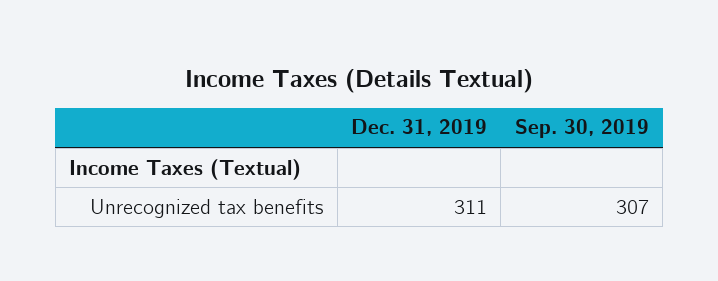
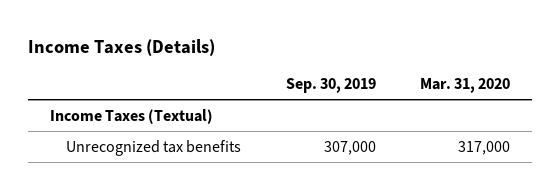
[184,69,533,94] Income Taxes (Details Textual) -> [27,38,215,56] Income Taxes (Details)
[351,119,488,137] Dec. 31, 2019 -> none
none -> [419,78,510,94] Mar. 31, 2020
[615,199,649,214] 307 -> [323,140,376,155] 307,000

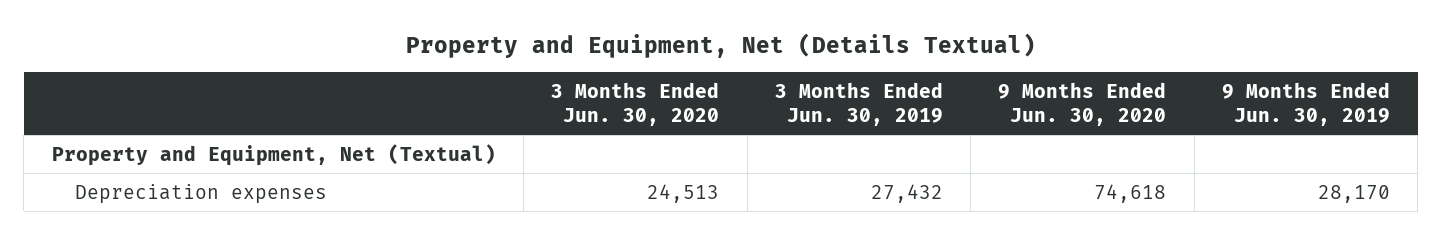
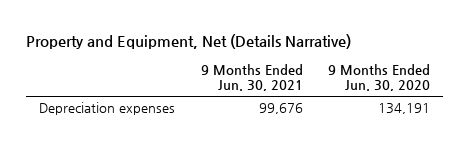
[405,33,1036,59] Property and Equipment, Net (Details Textual) -> [26,34,352,50] Property and Equipment, Net (Details Narrative)
[551,82,720,126] 3 Months Ended Jun. 30, 2020 -> none
[774,82,943,126] 3 Months Ended Jun. 30, 2019 -> none
[1222,82,1391,126] 9 Months Ended Jun. 30, 2019 -> none
none -> [200,64,303,92] 9 Months Ended Jun. 30, 2021
[51,143,496,166] Property and Equipment, Net (Textual) -> none
[1094,183,1167,203] 74,618 -> [378,103,431,115] 134,191

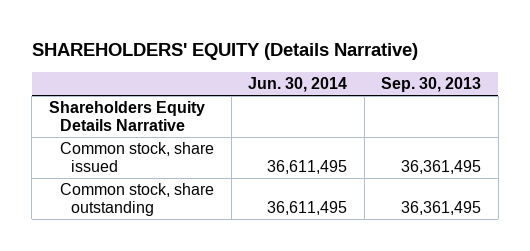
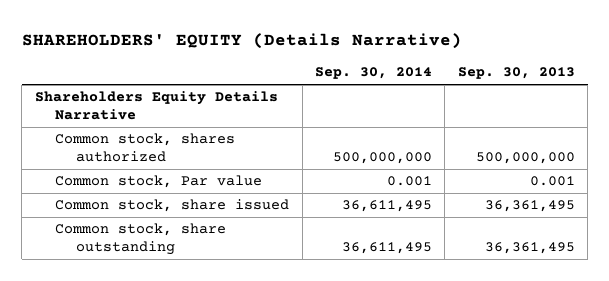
[248,77,348,93] Jun. 30, 2014 -> none
none -> [315,67,433,80] Sep. 30, 2014
none -> [55,133,236,163] Common stock, shares authorized
none -> [55,175,263,189] Common stock, Par value

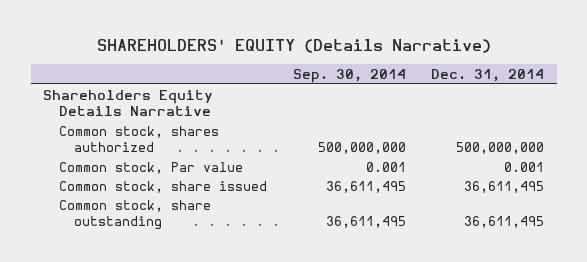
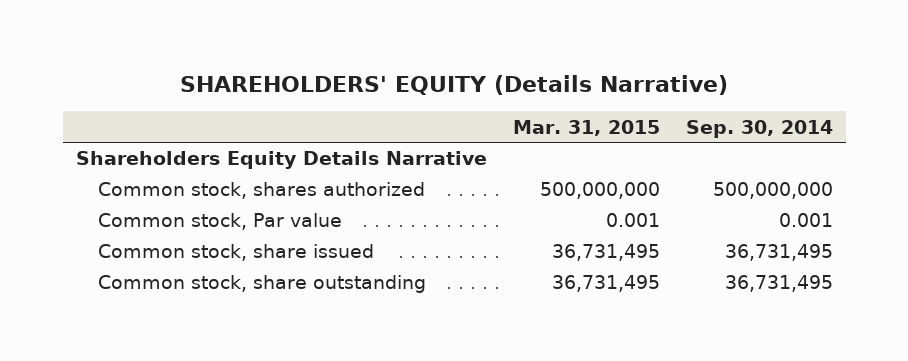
[431,68,545,82] Dec. 31, 2014 -> none
none -> [512,119,660,136] Mar. 31, 2015
[325,180,406,193] 36,611,495 -> [724,244,833,262] 36,731,495
[325,215,406,228] 36,611,495 -> [724,275,833,293] 36,731,495

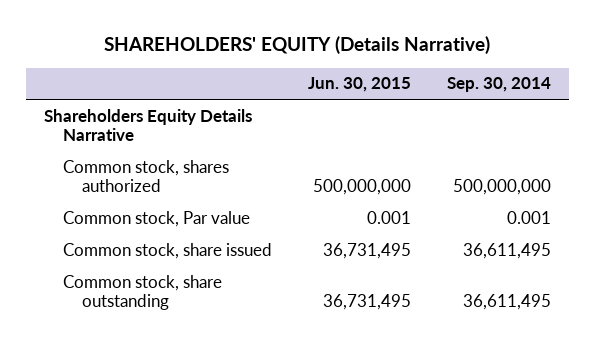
[512,119,660,136] Mar. 31, 2015 -> none
none -> [307,77,411,93] Jun. 30, 2015
[724,244,833,262] 36,731,495 -> [462,242,551,259] 36,611,495
[724,275,833,293] 36,731,495 -> [462,294,551,311] 36,611,495

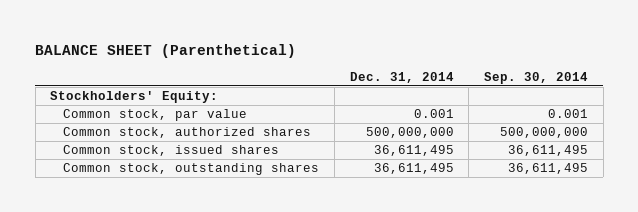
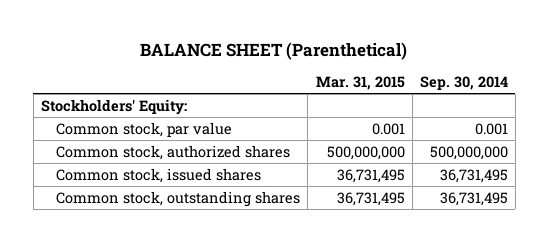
[349,71,454,83] Dec. 31, 2014 -> none
none -> [315,76,405,91] Mar. 31, 2015
[507,145,588,157] 36,611,495 -> [439,168,508,183] 36,731,495
[507,163,588,175] 36,611,495 -> [439,191,508,206] 36,731,495

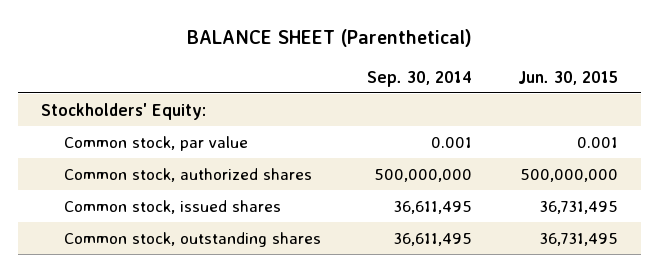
[315,76,405,91] Mar. 31, 2015 -> none
none -> [518,70,619,85] Jun. 30, 2015
[439,168,508,183] 36,731,495 -> [393,200,473,214] 36,611,495
[439,191,508,206] 36,731,495 -> [393,232,473,246] 36,611,495

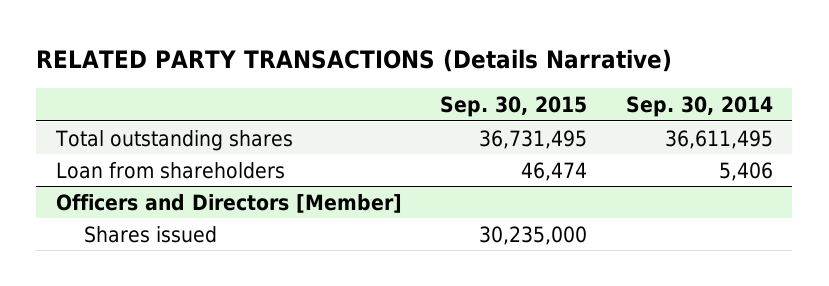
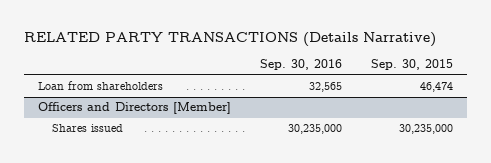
[626,96,774,118] Sep. 30, 2014 -> none
none -> [259,59,342,71] Sep. 30, 2016
[54,129,293,151] Total outstanding shares -> none

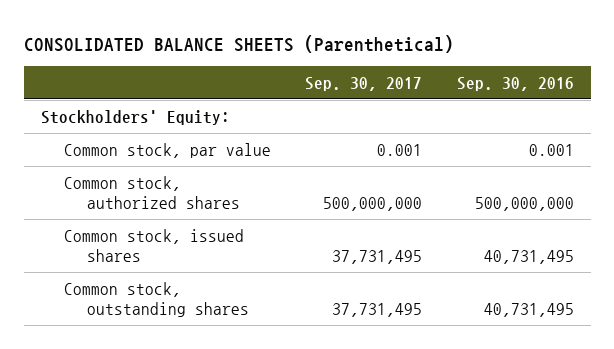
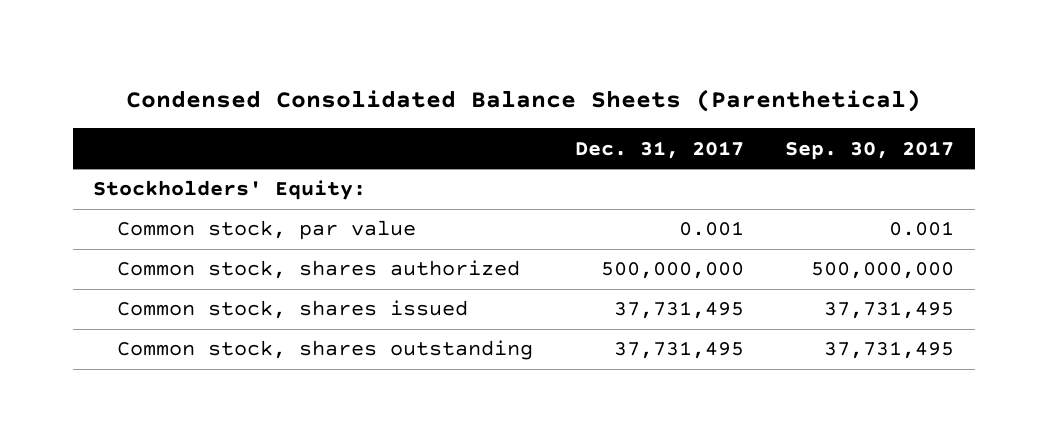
[23,34,454,53] CONSOLIDATED BALANCE SHEETS (Parenthetical) -> [125,88,921,112] Condensed Consolidated Balance Sheets (Parenthetical)
[456,76,574,91] Sep. 30, 2016 -> none
none -> [574,140,744,159] Dec. 31, 2017
[63,175,240,210] Common stock, authorized shares -> [117,260,521,280] Common stock, shares authorized
[63,228,244,263] Common stock, issued shares -> [117,300,469,320] Common stock, shares issued
[63,281,249,318] Common stock, outstanding shares -> [117,340,534,361] Common stock, shares outstanding

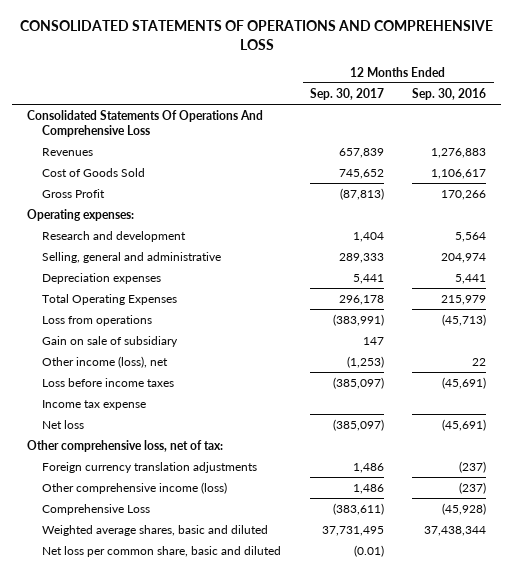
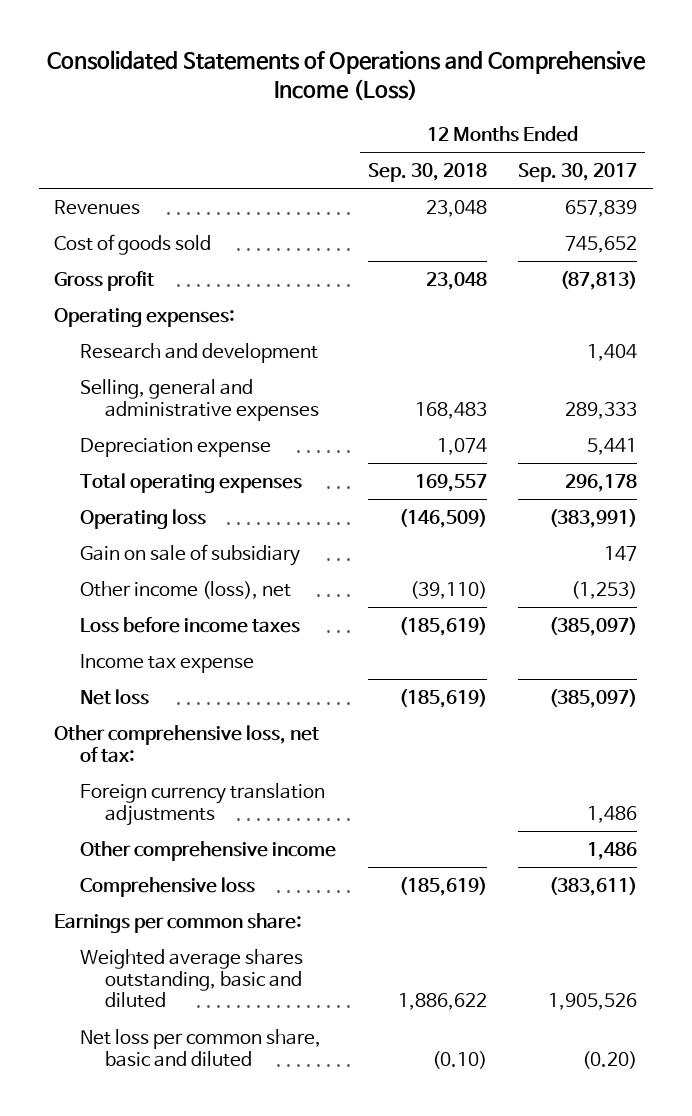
[19,19,493,50] CONSOLIDATED STATEMENTS OF OPERATIONS AND COMPREHENSIVE LOSS -> [46,49,646,101] Consolidated Statements of Operations and Comprehensive Income (Loss)
[412,87,487,100] Sep. 30, 2016 -> none
none -> [367,163,487,183] Sep. 30, 2018
[26,109,263,137] Consolidated Statements Of Operations And Comprehensive Loss -> none
[42,167,146,177] Cost of Goods Sold -> [54,233,212,255] Cost of goods sold
[42,188,106,198] Gross Profit -> [54,270,155,291] Gross profit
[42,251,222,263] Selling, general and administrative -> [79,378,320,421] Selling, general and administrative expenses
[42,272,162,284] Depreciation expenses -> [79,437,271,457] Depreciation expense
[42,293,178,305] Total Operating Expenses -> [79,472,302,493] Total operating expenses
[42,314,153,326] Loss from operations -> [79,508,206,529] Operating loss
[42,481,228,494] Other comprehensive income (loss) -> [79,840,336,861] Other comprehensive income
[42,503,151,515] Comprehensive Loss -> [79,876,255,897] Comprehensive loss
none -> [54,912,303,933] Earnings per common share:
[42,524,269,536] Weighted average shares, basic and diluted -> [79,948,303,1009] Weighted average shares outstanding, basic and diluted
[321,525,384,536] 37,731,495 -> [548,993,638,1011] 1,905,526
[353,544,384,557] (0.01) -> [582,1050,638,1069] (0.20)

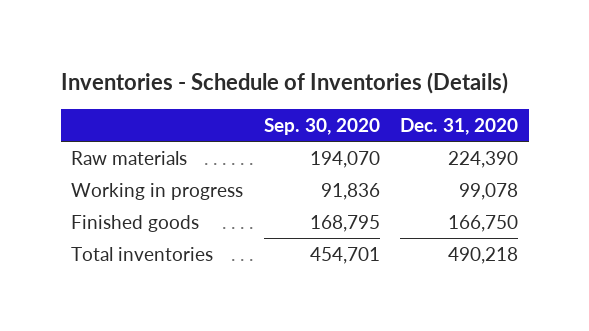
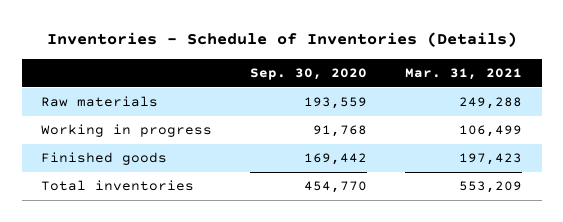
[400,118,519,136] Dec. 31, 2020 -> none
none -> [405,68,523,81] Mar. 31, 2021
[309,150,380,168] 194,070 -> [304,97,368,110] 193,559
[320,182,380,200] 91,836 -> [313,125,368,138] 91,768
[309,214,380,232] 168,795 -> [304,153,368,166] 169,442
[309,246,380,264] 454,701 -> [304,181,368,194] 454,770

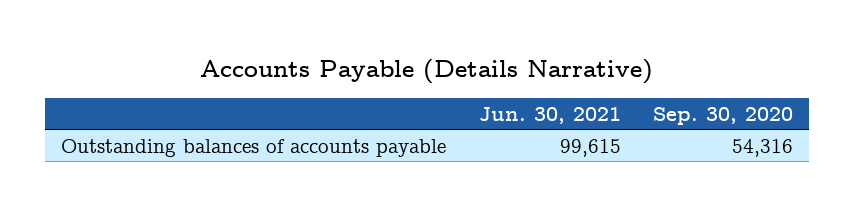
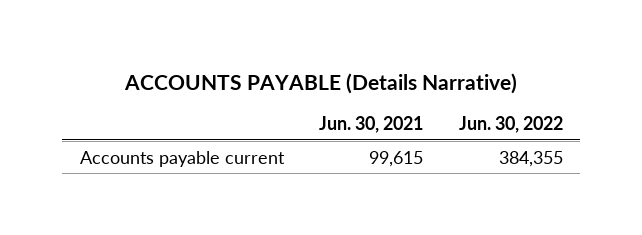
[200,59,654,85] Accounts Payable (Details Narrative) -> [124,72,518,94] ACCOUNTS PAYABLE (Details Narrative)
[652,106,793,125] Sep. 30, 2020 -> none
none -> [458,116,563,134] Jun. 30, 2022
[61,138,447,157] Outstanding balances of accounts payable -> [79,150,285,167] Accounts payable current

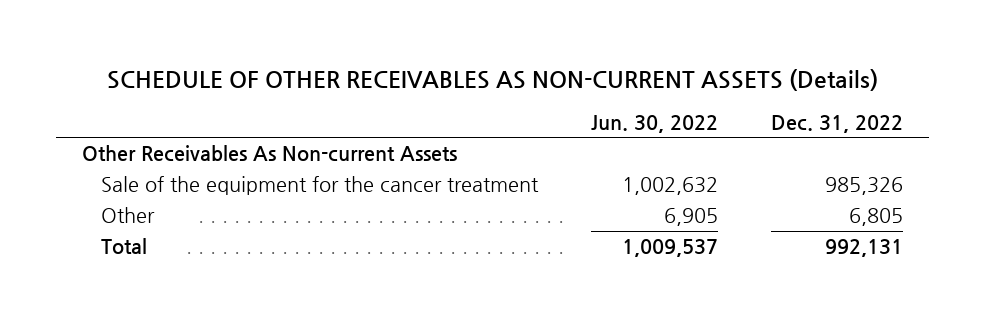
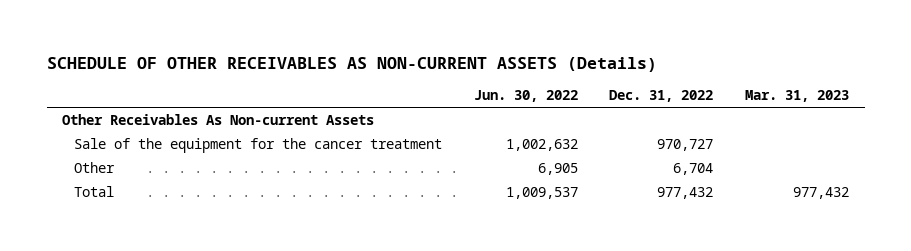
none -> [744,89,849,102] Mar. 31, 2023
[824,177,903,196] 985,326 -> [657,139,714,152] 970,727
[848,208,903,227] 6,805 -> [673,163,714,176] 6,704
[824,239,903,258] 992,131 -> [657,187,714,200] 977,432

